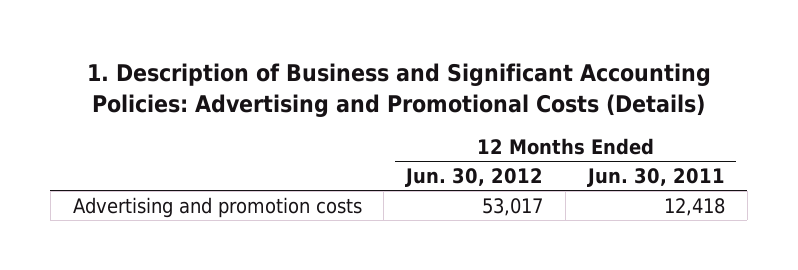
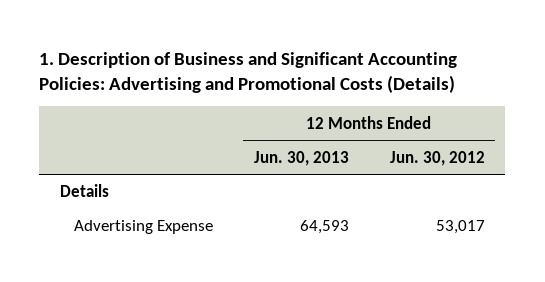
[587,168,726,188] Jun. 30, 2011 -> none
none -> [253,150,349,166] Jun. 30, 2013
none -> [59,184,109,198] Details
[72,196,362,218] Advertising and promotion costs -> [73,220,213,235] Advertising Expense

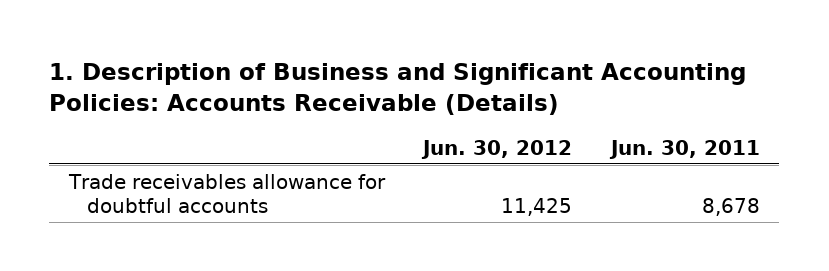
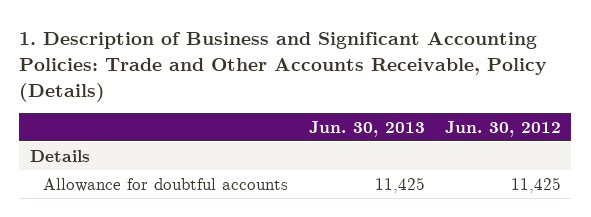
[49,63,747,116] 1. Description of Business and Significant Accounting Policies: Accounts Receivable (Details) -> [19,32,548,102] 1. Description of Business and Significant Accounting Policies: Trade and Other Accounts Receivable, Policy (Details)
[608,139,760,159] Jun. 30, 2011 -> none
none -> [308,120,425,137] Jun. 30, 2013
none -> [29,149,90,162] Details
[67,173,386,213] Trade receivables allowance for doubtful accounts -> [43,177,289,192] Allowance for doubtful accounts

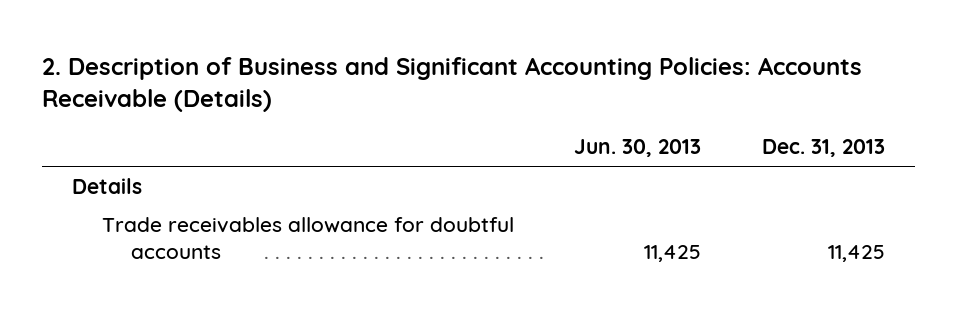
[19,32,548,102] 1. Description of Business and Significant Accounting Policies: Trade and Other Accounts Receivable, Policy (Details) -> [42,56,863,113] 2. Description of Business and Significant Accounting Policies: Accounts Receivable (Details)
[445,120,562,137] Jun. 30, 2012 -> none
none -> [762,139,886,158] Dec. 31, 2013
[43,177,289,192] Allowance for doubtful accounts -> [101,216,514,259] Trade receivables allowance for doubtful accounts

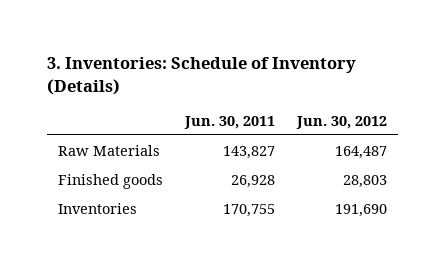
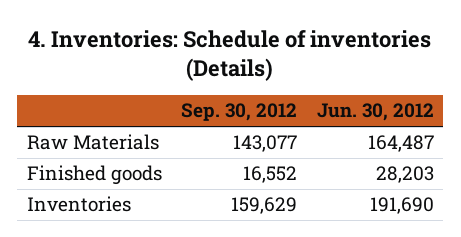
[46,57,356,95] 3. Inventories: Schedule of Inventory (Details) -> [28,29,432,82] 4. Inventories: Schedule of inventories (Details)
[183,115,275,129] Jun. 30, 2011 -> none
none -> [181,103,298,122] Sep. 30, 2012
[342,174,387,188] 28,803 -> [375,166,434,184] 28,203

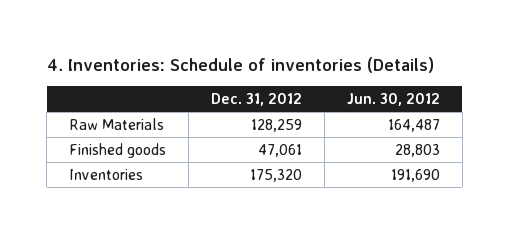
[181,103,298,122] Sep. 30, 2012 -> none
none -> [211,93,303,107] Dec. 31, 2012
[375,166,434,184] 28,203 -> [394,143,440,157] 28,803

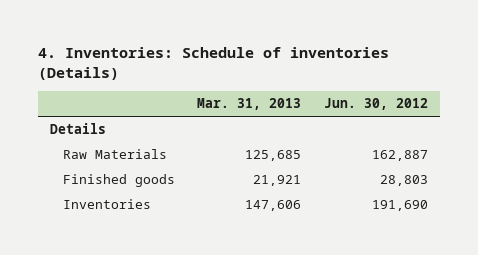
[211,93,303,107] Dec. 31, 2012 -> none
none -> [197,98,302,111] Mar. 31, 2013
none -> [49,123,106,135] Details
[387,118,440,132] 164,487 -> [372,150,429,162] 162,887

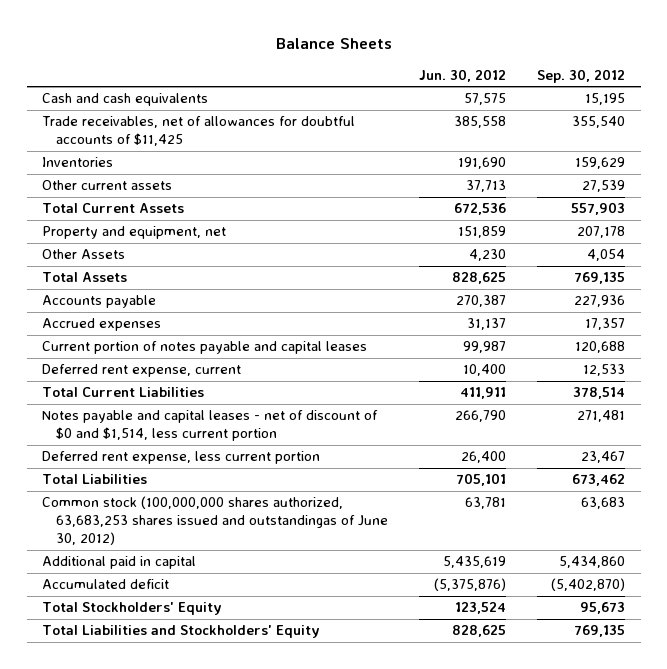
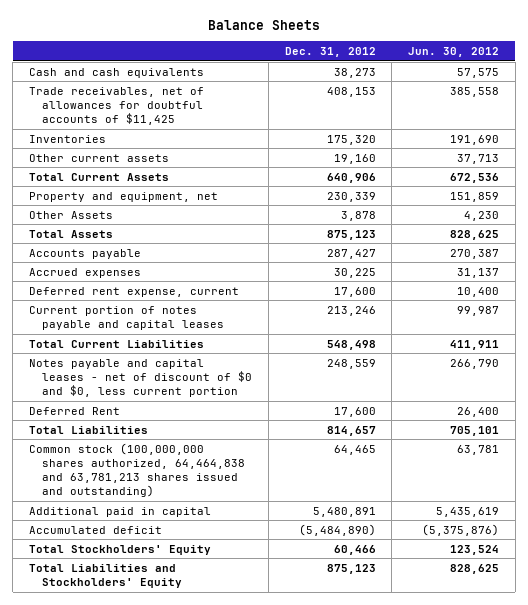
[537,69,626,84] Sep. 30, 2012 -> none
none -> [284,46,376,57] Dec. 31, 2012
[42,341,368,355] Current portion of notes payable and capital leases -> [29,305,224,330] Current portion of notes payable and capital leases
[42,410,379,442] Notes payable and capital leases - net of discount of $0 and $1,514, less current portion -> [29,358,252,398] Notes payable and capital leases - net of discount of $0 and $0, less current portion
[42,451,321,465] Deferred rent expense, less current portion -> [29,406,121,415] Deferred Rent
[42,496,389,546] Common stock (100,000,000 shares authorized, 63,683,253 shares issued and outstandingas of June 30, 2012) -> [29,442,245,498] Common stock (100,000,000 shares authorized, 64,464,838 and 63,781,213 shares issued and outstanding)

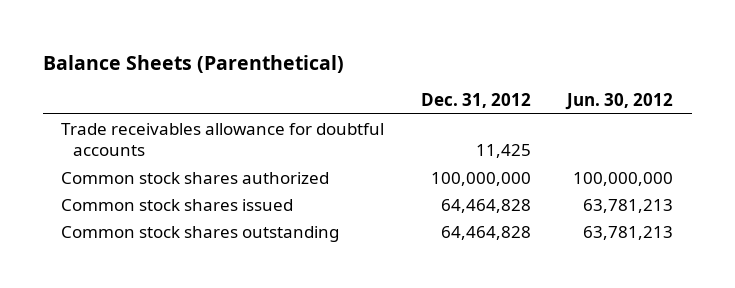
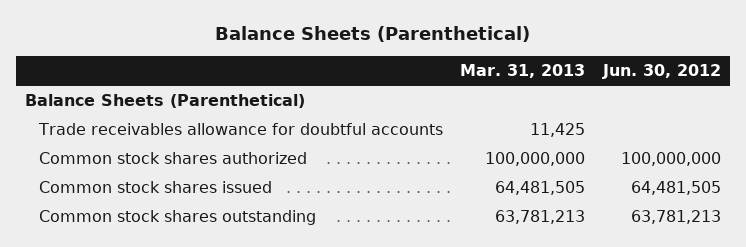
[420,93,531,109] Dec. 31, 2012 -> none
none -> [460,64,586,79] Mar. 31, 2013
none -> [25,94,306,109] Balance Sheets (Parenthetical)
[583,198,674,213] 63,781,213 -> [630,181,721,196] 64,481,505

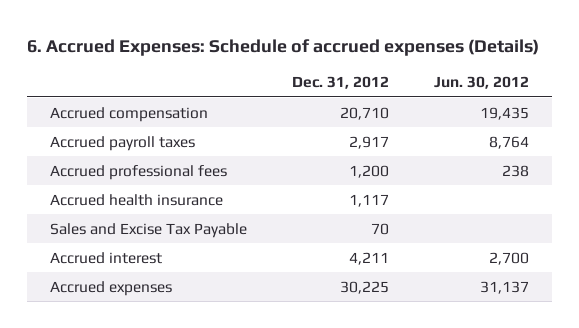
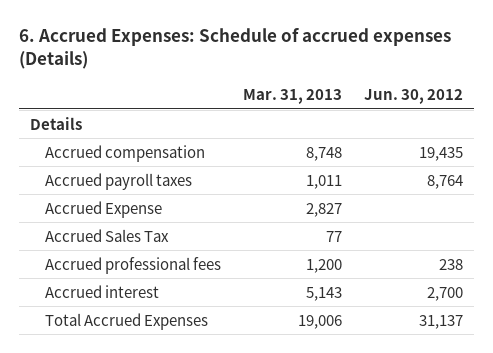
[292,76,390,90] Dec. 31, 2012 -> none
none -> [242,88,342,104] Mar. 31, 2013
none -> [30,116,83,130] Details
none -> [44,200,162,218] Accrued Expense
none -> [44,228,169,242] Accrued Sales Tax
[49,193,223,206] Accrued health insurance -> none
[49,222,247,238] Sales and Excise Tax Payable -> none
[49,280,172,296] Accrued expenses -> [44,312,208,330] Total Accrued Expenses

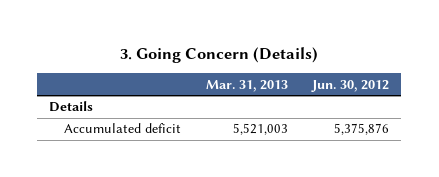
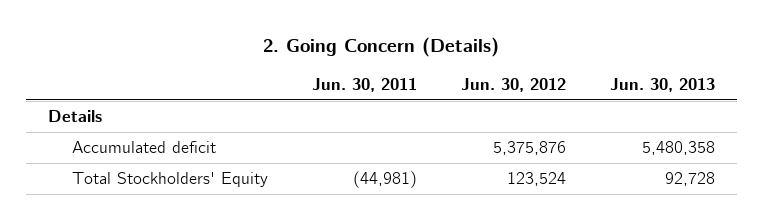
[120,47,319,64] 3. Going Concern (Details) -> [263,37,500,58] 2. Going Concern (Details)
[205,79,288,92] Mar. 31, 2013 -> none
none -> [311,77,417,92] Jun. 30, 2011
none -> [609,77,715,92] Jun. 30, 2013
none -> [71,172,268,188] Total Stockholders' Equity

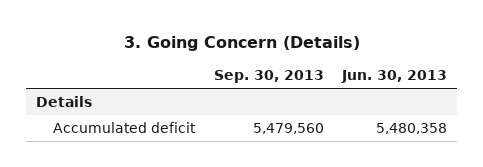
[263,37,500,58] 2. Going Concern (Details) -> [123,36,360,52] 3. Going Concern (Details)
[311,77,417,92] Jun. 30, 2011 -> none
[460,77,566,92] Jun. 30, 2012 -> none
none -> [213,70,324,84] Sep. 30, 2013
[71,172,268,188] Total Stockholders' Equity -> none

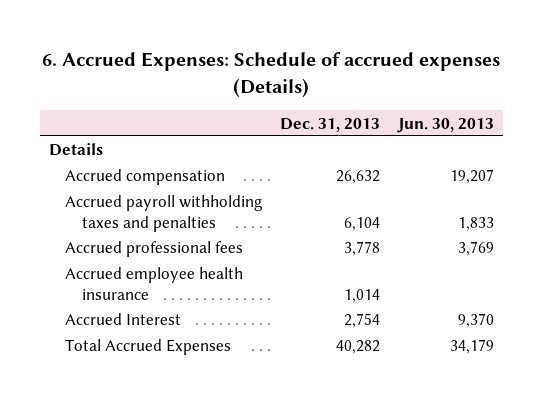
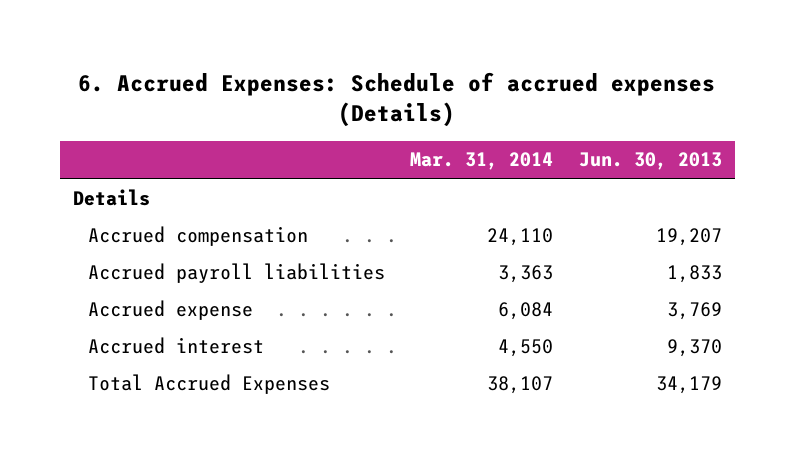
[280,117,381,132] Dec. 31, 2013 -> none
none -> [410,152,554,171] Mar. 31, 2014
[65,267,244,301] Accrued employee health insurance -> none
[65,195,264,233] Accrued payroll withholding taxes and penalties -> [87,262,385,283] Accrued payroll liabilities
[65,241,244,258] Accrued professional fees -> [87,299,253,320] Accrued expense
[65,313,182,326] Accrued Interest -> [87,336,264,354] Accrued interest

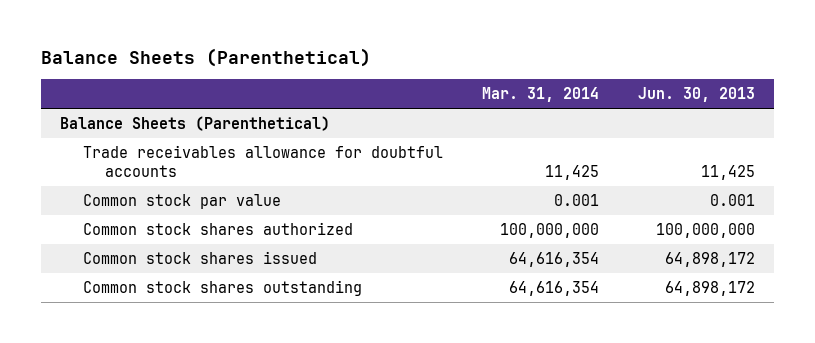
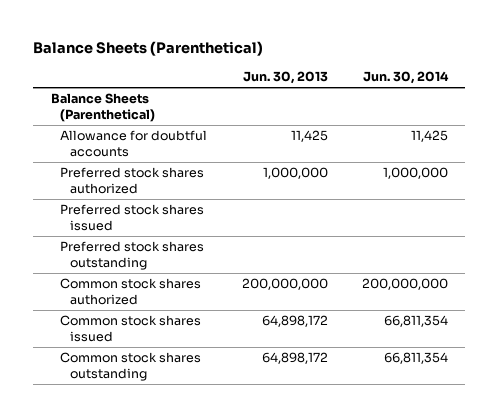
[481,87,599,103] Mar. 31, 2014 -> none
none -> [362,71,449,85] Jun. 30, 2014
[82,193,281,209] Common stock par value -> none
[82,144,443,178] Trade receivables allowance for doubtful accounts -> [60,130,208,157] Allowance for doubtful accounts
none -> [60,167,205,194] Preferred stock shares authorized
none -> [60,204,205,231] Preferred stock shares issued
none -> [60,241,205,270] Preferred stock shares outstanding
[655,222,755,238] 100,000,000 -> [241,278,328,291] 200,000,000

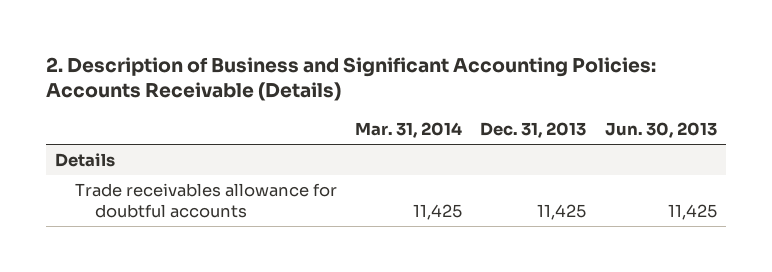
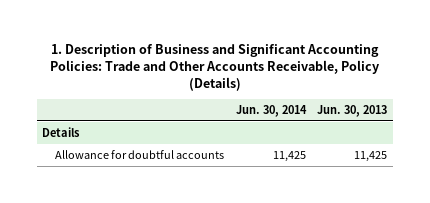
[45,56,656,102] 2. Description of Business and Significant Accounting Policies: Accounts Receivable (Details) -> [49,43,379,92] 1. Description of Business and Significant Accounting Policies: Trade and Other Accounts Receivable, Policy (Details)
[355,122,463,139] Mar. 31, 2014 -> none
[480,122,587,139] Dec. 31, 2013 -> none
none -> [235,104,307,117] Jun. 30, 2014
[74,183,337,218] Trade receivables allowance for doubtful accounts -> [55,149,225,159] Allowance for doubtful accounts

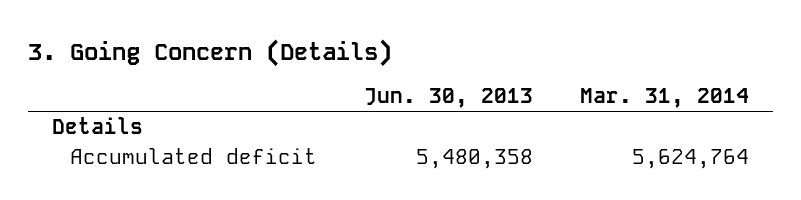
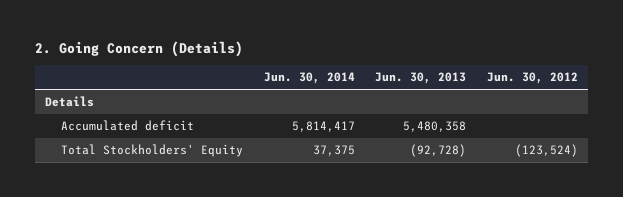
[28,39,393,68] 3. Going Concern (Details) -> [34,41,243,58] 2. Going Concern (Details)
[580,88,750,109] Mar. 31, 2014 -> none
none -> [263,72,355,85] Jun. 30, 2014
none -> [486,72,578,85] Jun. 30, 2012
none -> [60,144,243,158] Total Stockholders' Equity

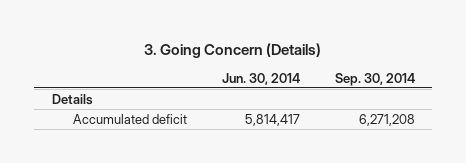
[34,41,243,58] 2. Going Concern (Details) -> [144,42,322,58] 3. Going Concern (Details)
[375,72,467,85] Jun. 30, 2013 -> none
[486,72,578,85] Jun. 30, 2012 -> none
none -> [334,72,415,86] Sep. 30, 2014
[60,144,243,158] Total Stockholders' Equity -> none

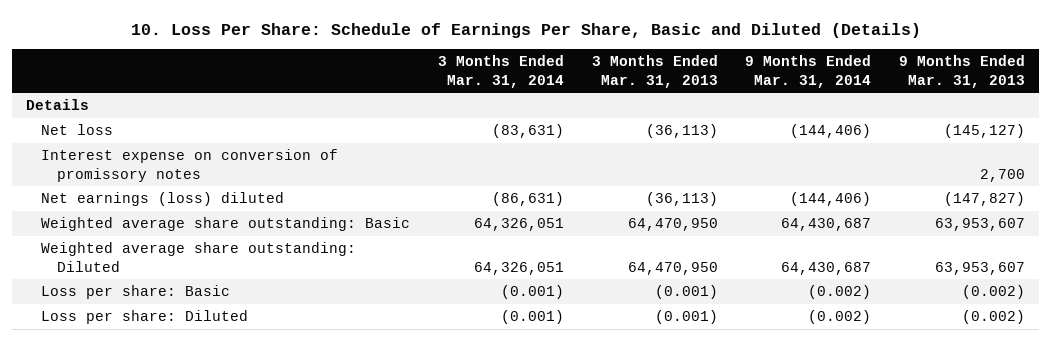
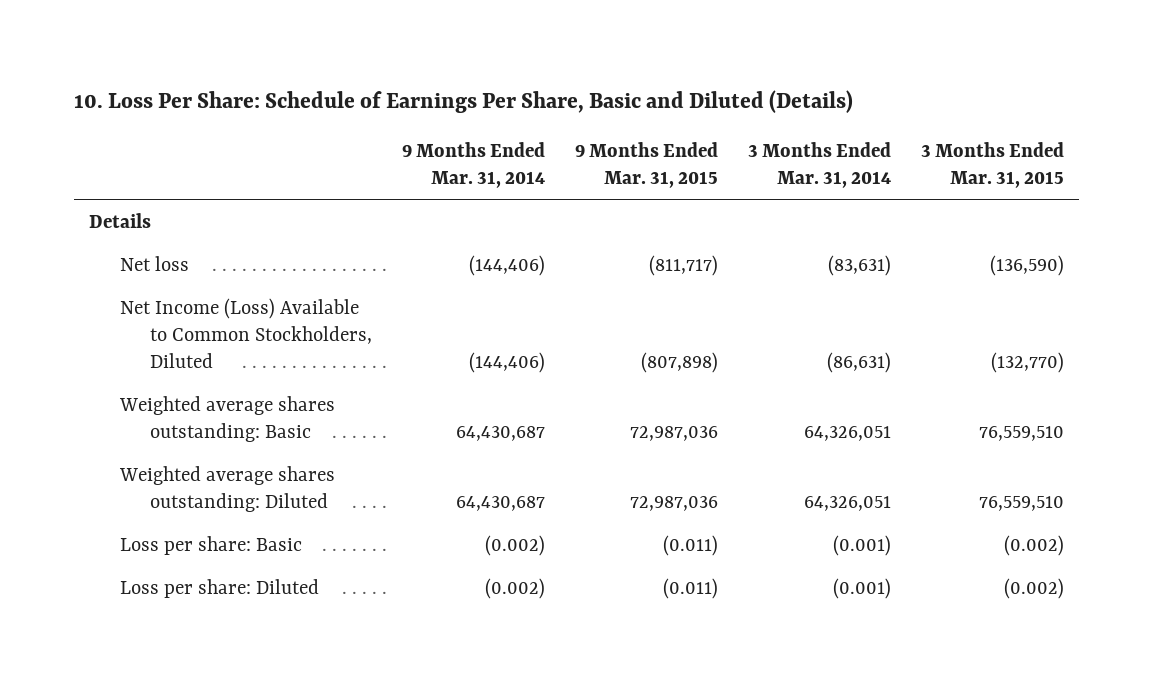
[591,55,718,88] 3 Months Ended Mar. 31, 2013 -> none
[899,55,1026,88] 9 Months Ended Mar. 31, 2013 -> none
none -> [575,141,719,188] 9 Months Ended Mar. 31, 2015
none -> [920,141,1064,188] 3 Months Ended Mar. 31, 2015
[41,149,339,182] Interest expense on conversion of promissory notes -> none
[41,192,285,207] Net earnings (loss) diluted -> [119,297,373,368] Net Income (Loss) Available to Common Stockholders, Diluted
[41,217,411,232] Weighted average share outstanding: Basic -> [118,395,335,442] Weighted average shares outstanding: Basic
[41,242,357,272] Weighted average share outstanding: Diluted -> [118,465,335,512] Weighted average shares outstanding: Diluted

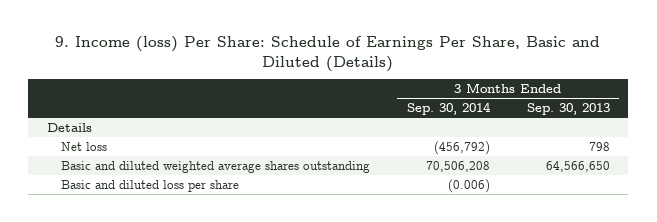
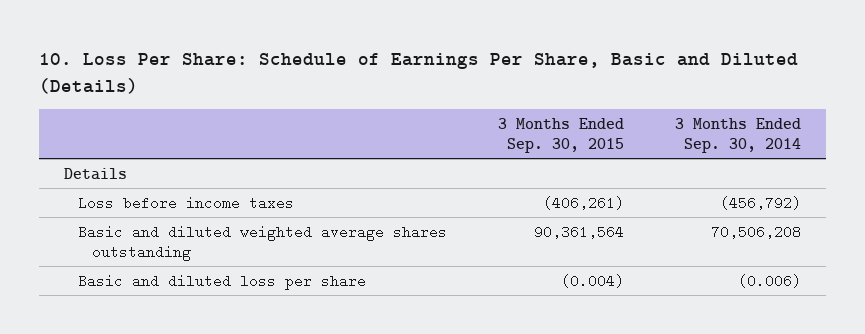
[55,36,601,72] 9. Income (loss) Per Share: Schedule of Earnings Per Share, Basic and Diluted (Details) -> [38,53,798,95] 10. Loss Per Share: Schedule of Earnings Per Share, Basic and Diluted (Details)
[526,103,610,116] Sep. 30, 2013 -> none
none -> [498,118,625,154] 3 Months Ended Sep. 30, 2015
[60,141,107,151] Net loss -> [78,195,295,210] Loss before income taxes

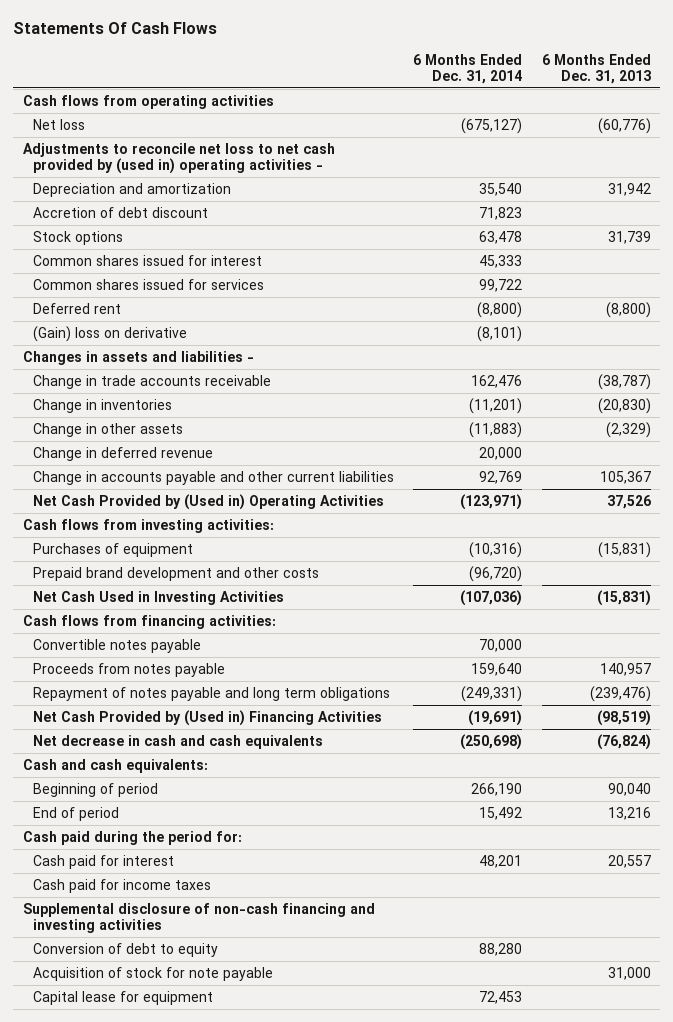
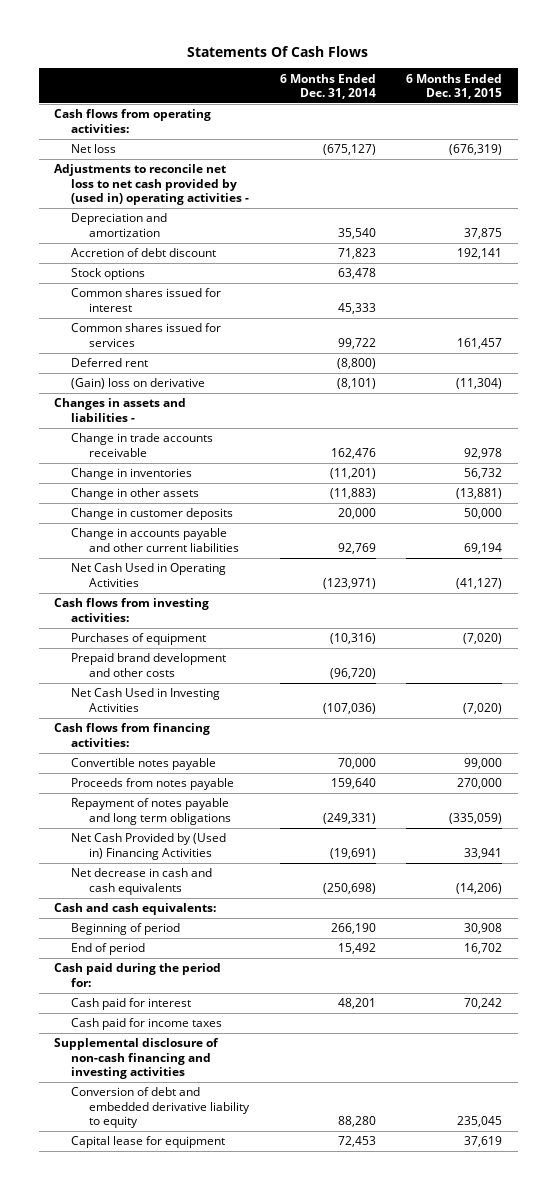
[541,54,651,85] 6 Months Ended Dec. 31, 2013 -> none
none -> [406,73,503,99] 6 Months Ended Dec. 31, 2015
[22,94,274,109] Cash flows from operating activities -> [54,109,212,133] Cash flows from operating activities:
[32,446,213,461] Change in deferred revenue -> none
none -> [71,508,234,521] Change in customer deposits
[32,493,384,510] Net Cash Provided by (Used in) Operating Activities -> [71,563,227,587] Net Cash Used in Operating Activities
[32,966,273,981] Acquisition of stock for note payable -> none
[32,942,218,957] Conversion of debt to equity -> [71,1087,250,1128] Conversion of debt and embedded derivative liability to equity

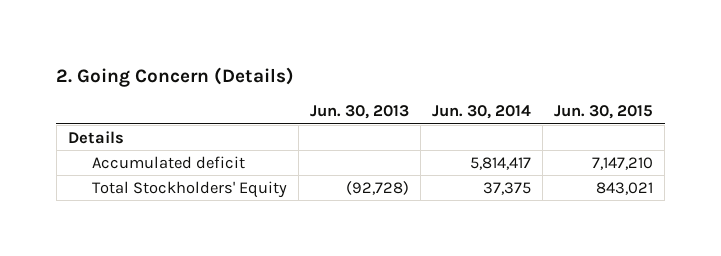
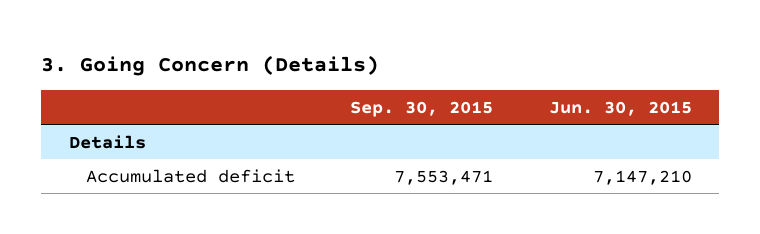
[56,67,295,88] 2. Going Concern (Details) -> [40,54,379,76] 3. Going Concern (Details)
[310,105,410,120] Jun. 30, 2013 -> none
[432,105,532,120] Jun. 30, 2014 -> none
none -> [350,100,494,117] Sep. 30, 2015
[92,180,288,198] Total Stockholders' Equity -> none

